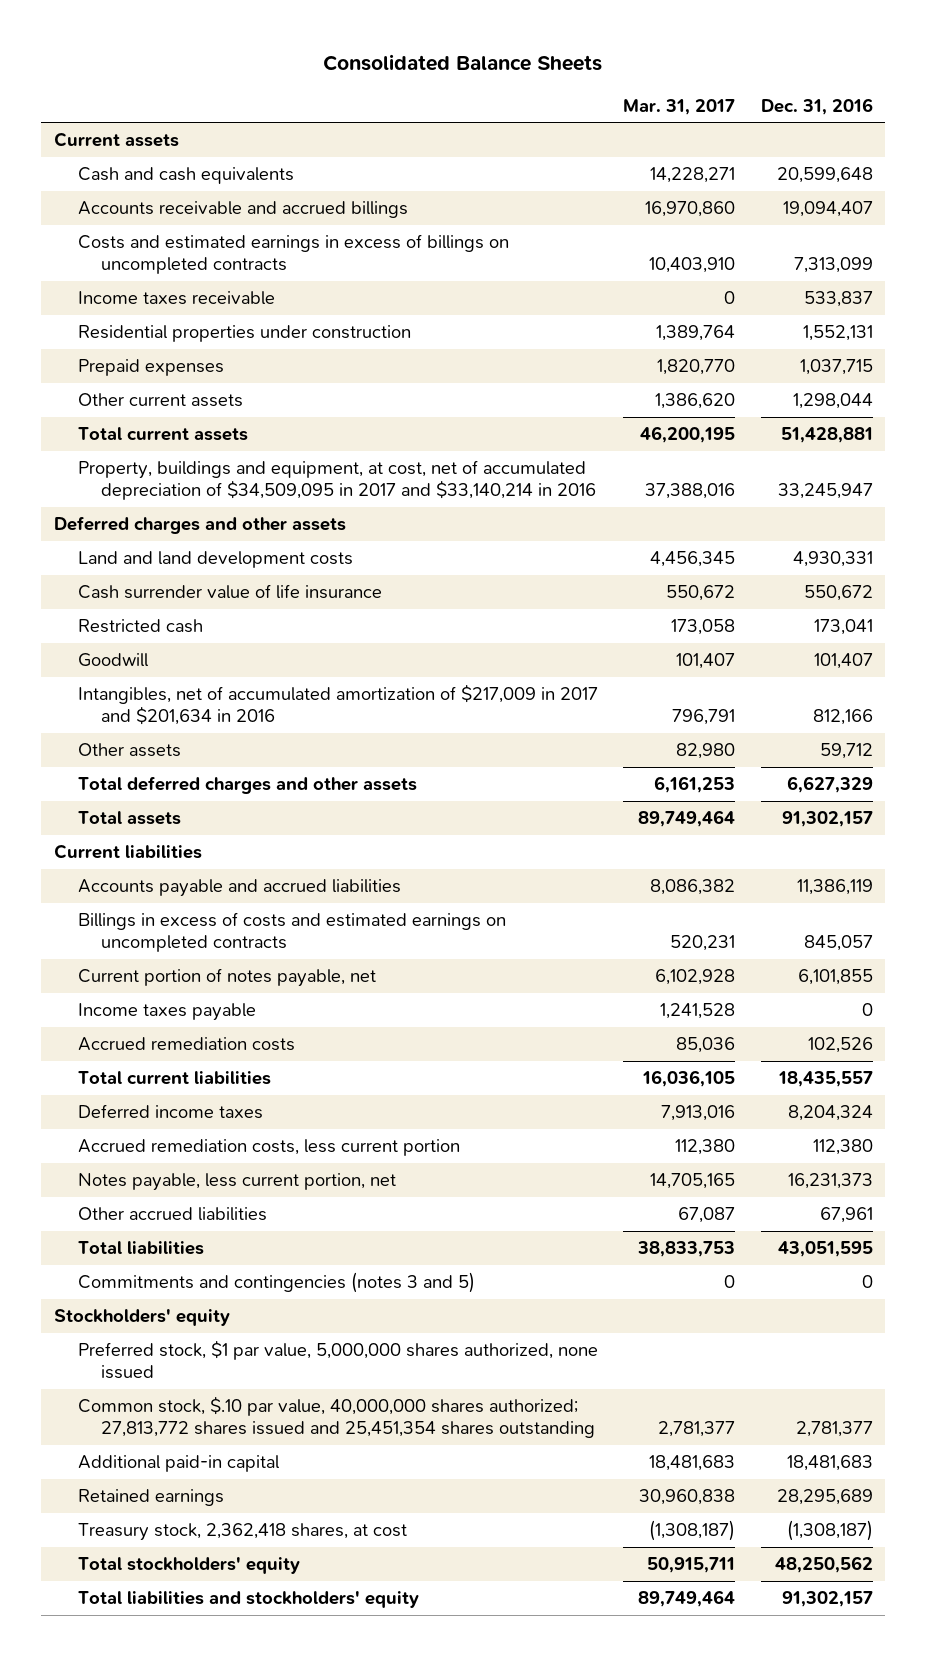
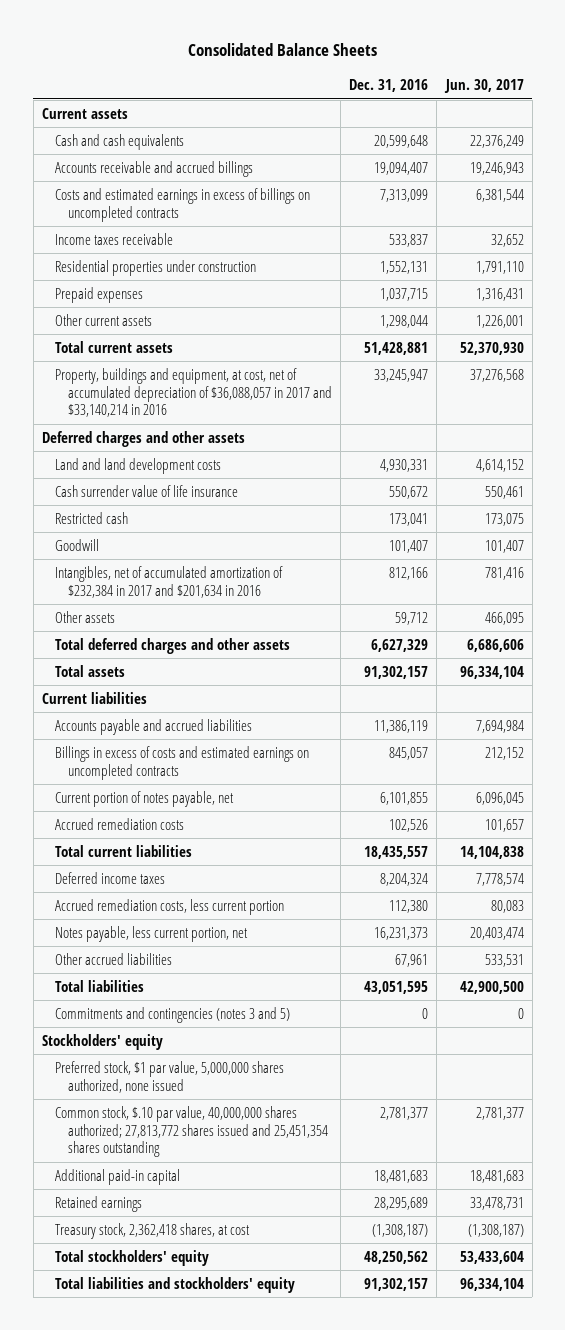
[623,98,736,115] Mar. 31, 2017 -> none
none -> [443,79,524,94] Jun. 30, 2017
[77,460,597,500] Property, buildings and equipment, at cost, net of accumulated depreciation of $34,509,095 in 2017 and $33,140,214 in 2016 -> [54,368,333,418] Property, buildings and equipment, at cost, net of accumulated depreciation of $36,088,057 in 2017 and $33,140,214 in 2016
[77,684,598,725] Intangibles, net of accumulated amortization of $217,009 in 2017 and $201,634 in 2016 -> [54,566,283,598] Intangibles, net of accumulated amortization of $232,384 in 2017 and $201,634 in 2016
[77,1003,256,1022] Income taxes payable -> none

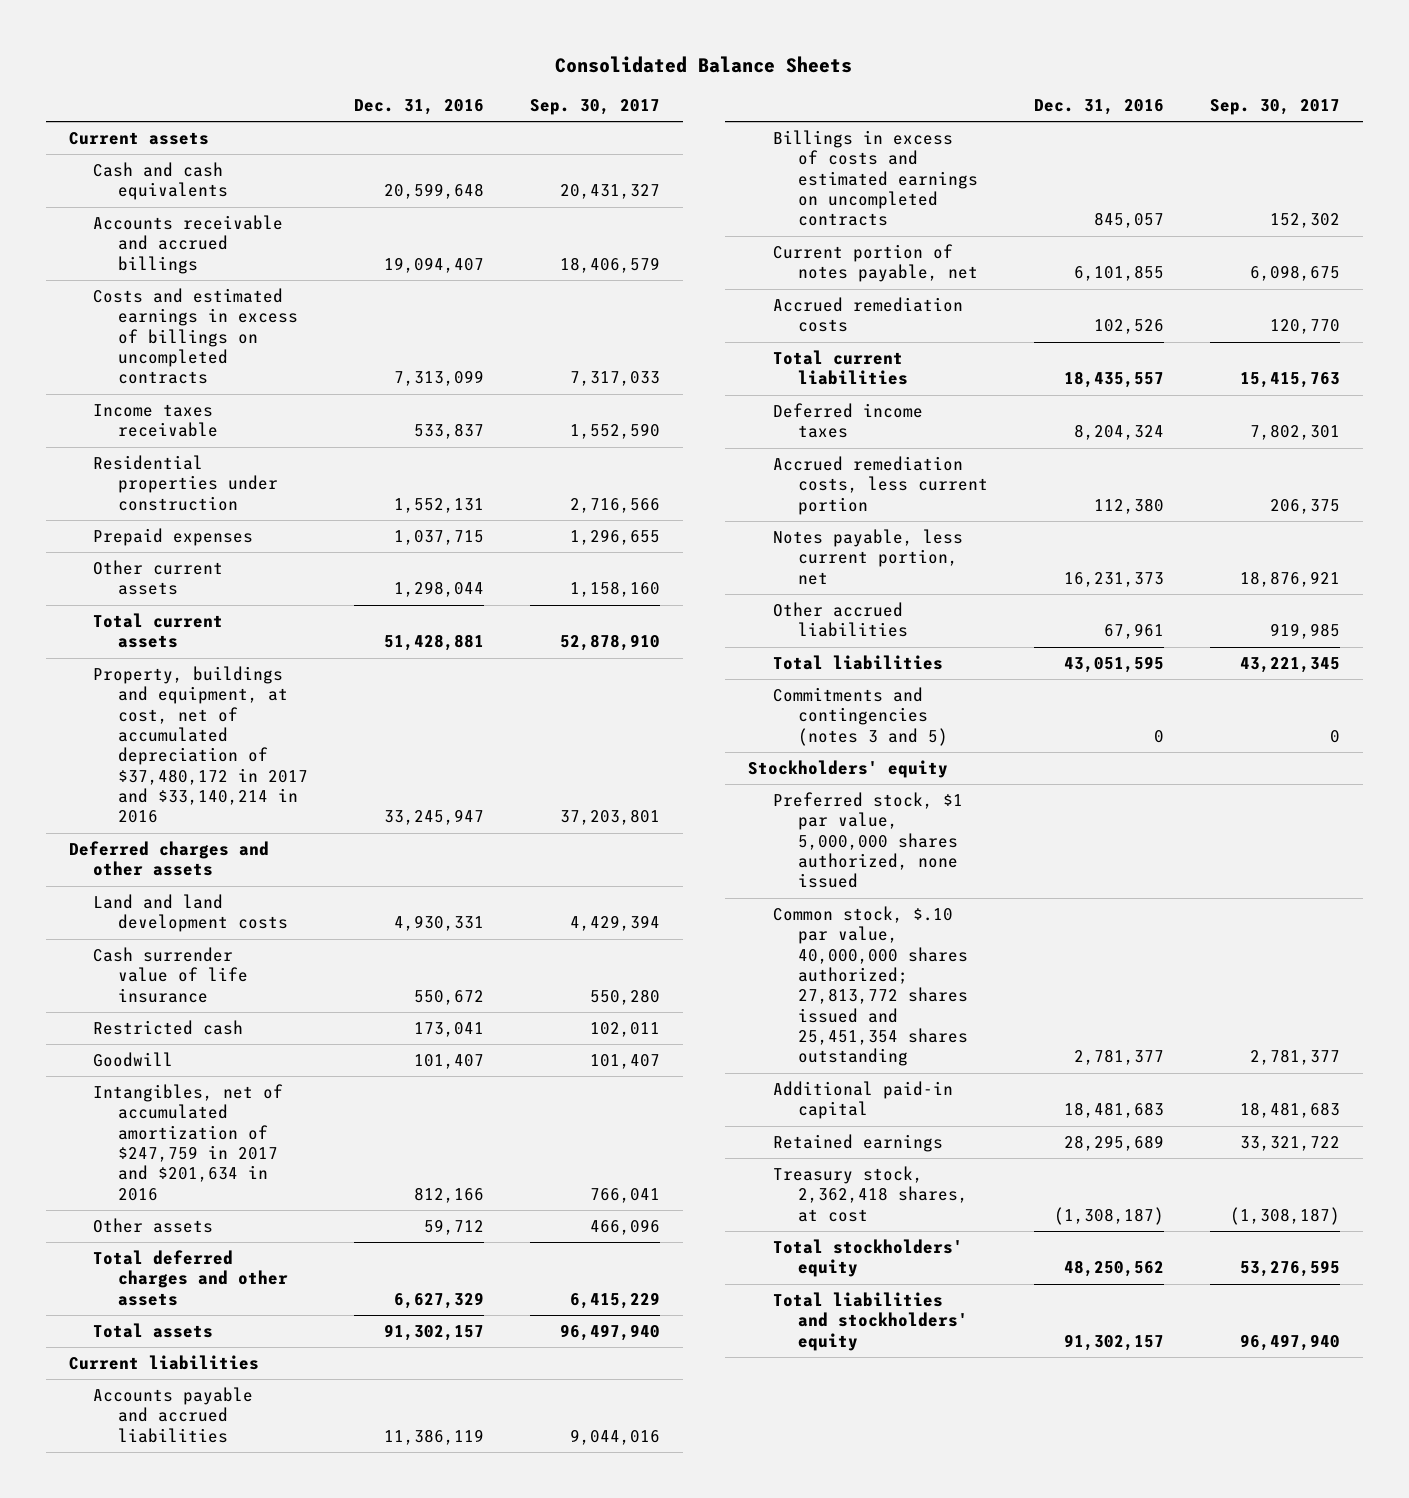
[443,79,524,94] Jun. 30, 2017 -> none
none -> [530,98,661,115] Sep. 30, 2017
[54,368,333,418] Property, buildings and equipment, at cost, net of accumulated depreciation of $36,088,057 in 2017 and $33,140,214 in 2016 -> [93,666,309,824] Property, buildings and equipment, at cost, net of accumulated depreciation of $37,480,172 in 2017 and $33,140,214 in 2016
[54,566,283,598] Intangibles, net of accumulated amortization of $232,384 in 2017 and $201,634 in 2016 -> [93,1084,284,1201] Intangibles, net of accumulated amortization of $247,759 in 2017 and $201,634 in 2016

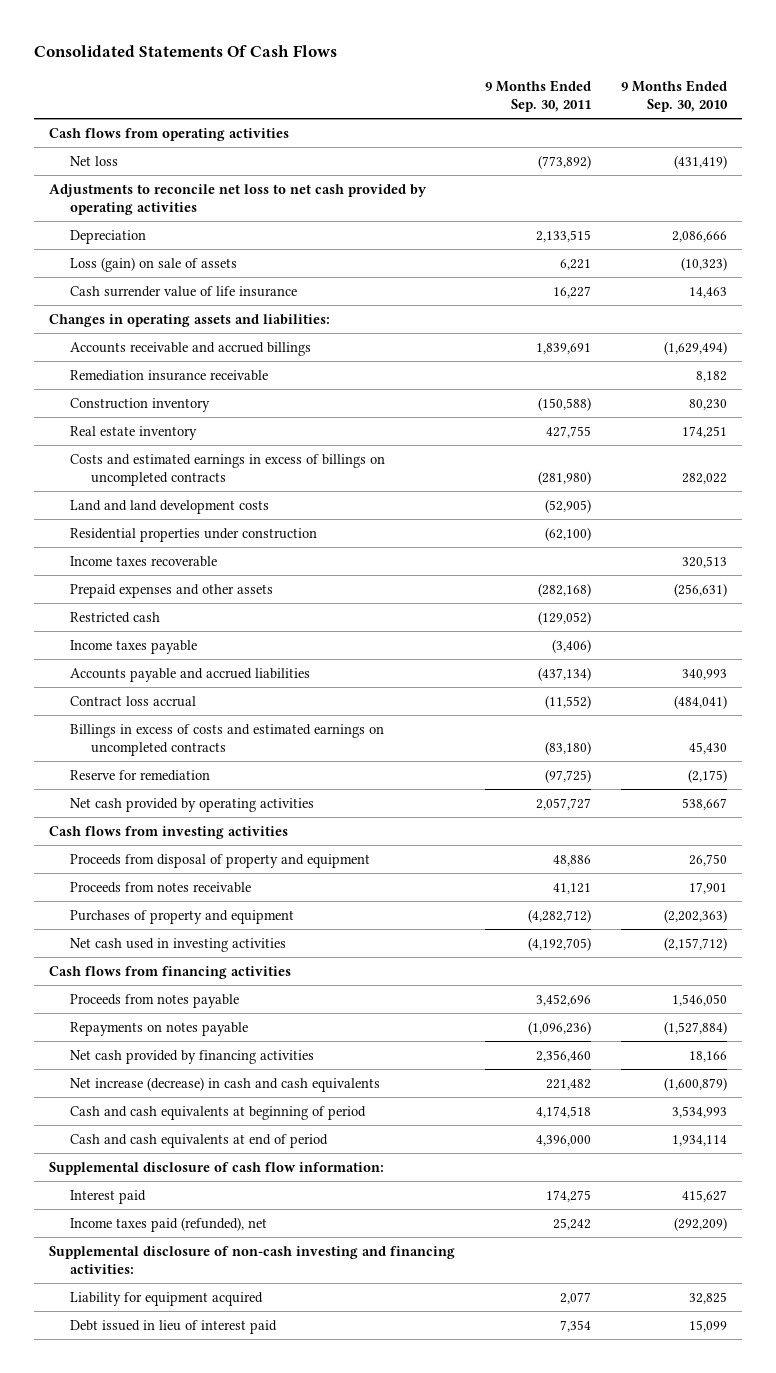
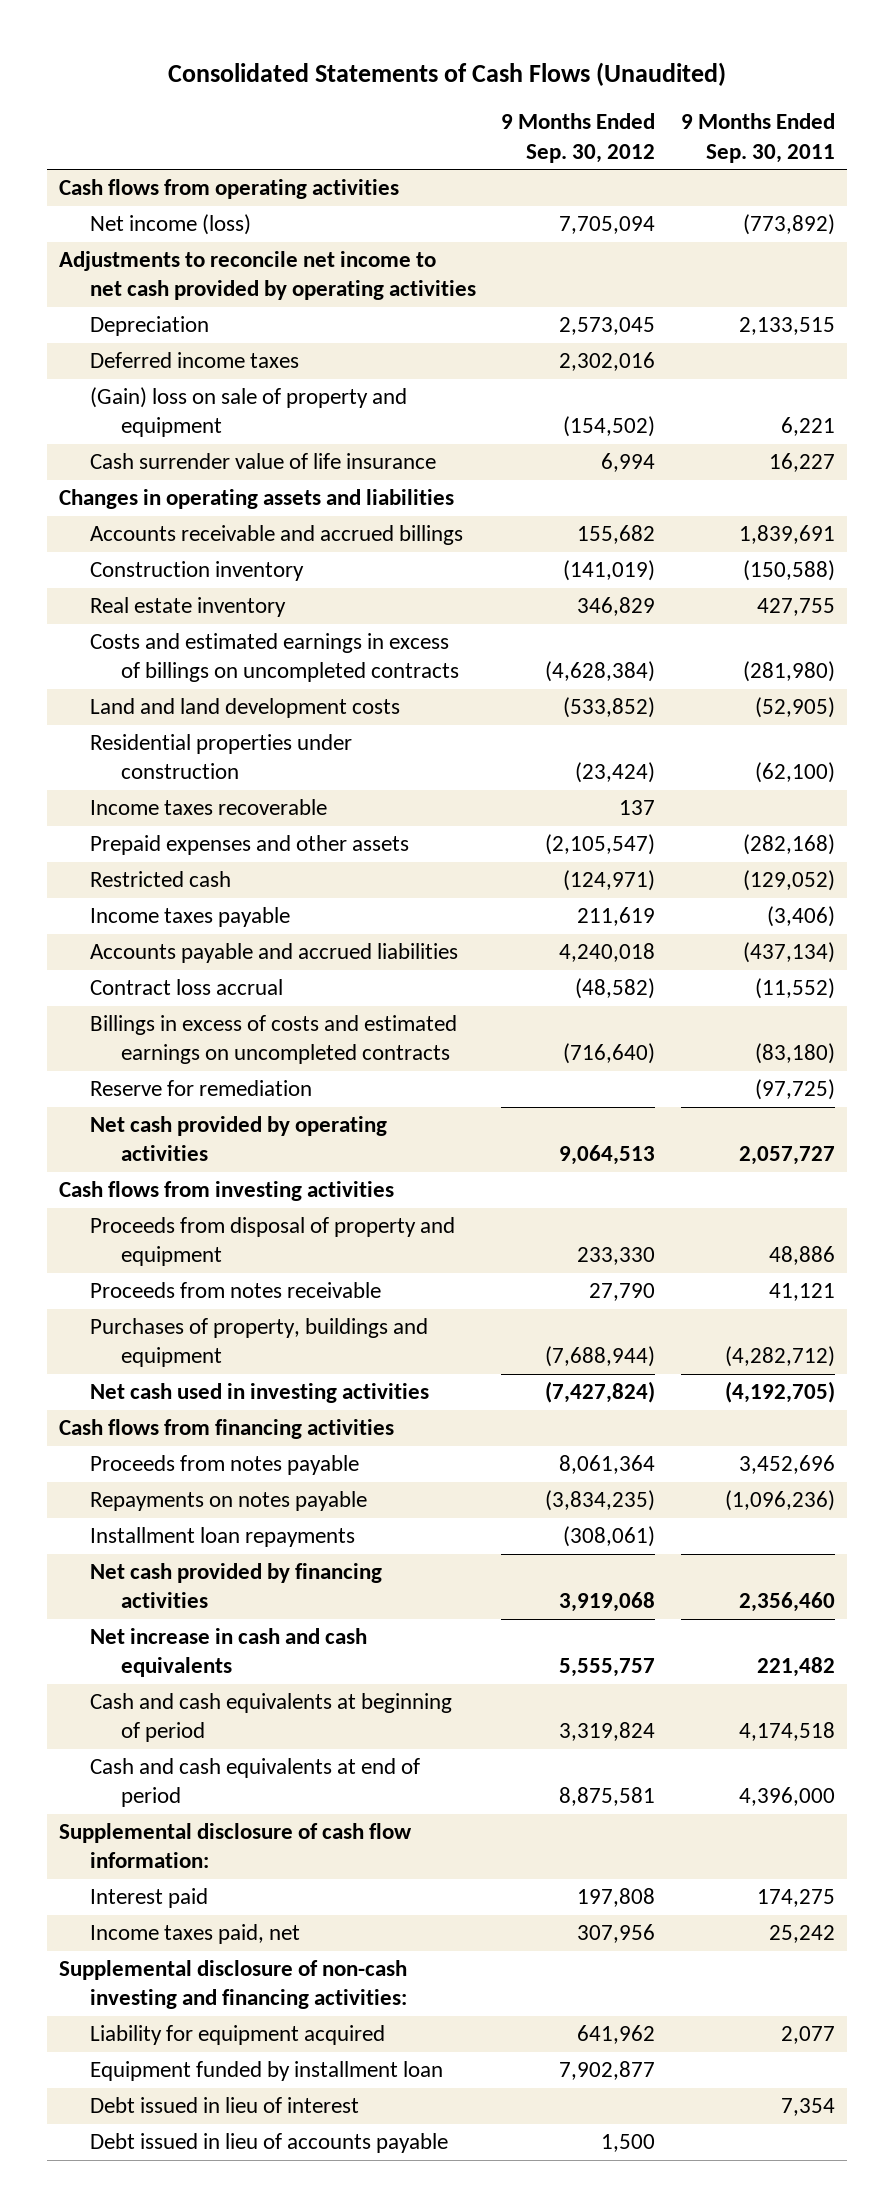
[34,45,338,58] Consolidated Statements Of Cash Flows -> [168,61,727,86] Consolidated Statements of Cash Flows (Unaudited)
[620,79,728,113] 9 Months Ended Sep. 30, 2010 -> none
none -> [501,113,656,163] 9 Months Ended Sep. 30, 2012
[69,155,118,166] Net loss -> [90,214,252,236] Net income (loss)
[49,183,428,216] Adjustments to reconcile net loss to net cash provided by operating activities -> [59,251,477,301] Adjustments to reconcile net income to net cash provided by operating activities
none -> [90,352,300,369] Deferred income taxes
[69,256,237,272] Loss (gain) on sale of assets -> [90,387,408,438] (Gain) loss on sale of property and equipment
[49,313,331,327] Changes in operating assets and liabilities: -> [59,489,455,510] Changes in operating assets and liabilities
[69,369,268,381] Remediation insurance receivable -> none
[69,909,294,924] Purchases of property and equipment -> [90,1318,429,1368] Purchases of property, buildings and equipment
none -> [90,1527,356,1548] Installment loan repayments
[69,1076,380,1092] Net increase (decrease) in cash and cash equivalents -> [90,1628,368,1678] Net increase in cash and cash equivalents
[69,1216,267,1232] Income taxes paid (refunded), net -> [90,1924,301,1945] Income taxes paid, net
none -> [90,2061,444,2082] Equipment funded by installment loan
[69,1319,277,1334] Debt issued in lieu of interest paid -> [90,2097,360,2114] Debt issued in lieu of interest
none -> [90,2133,449,2154] Debt issued in lieu of accounts payable

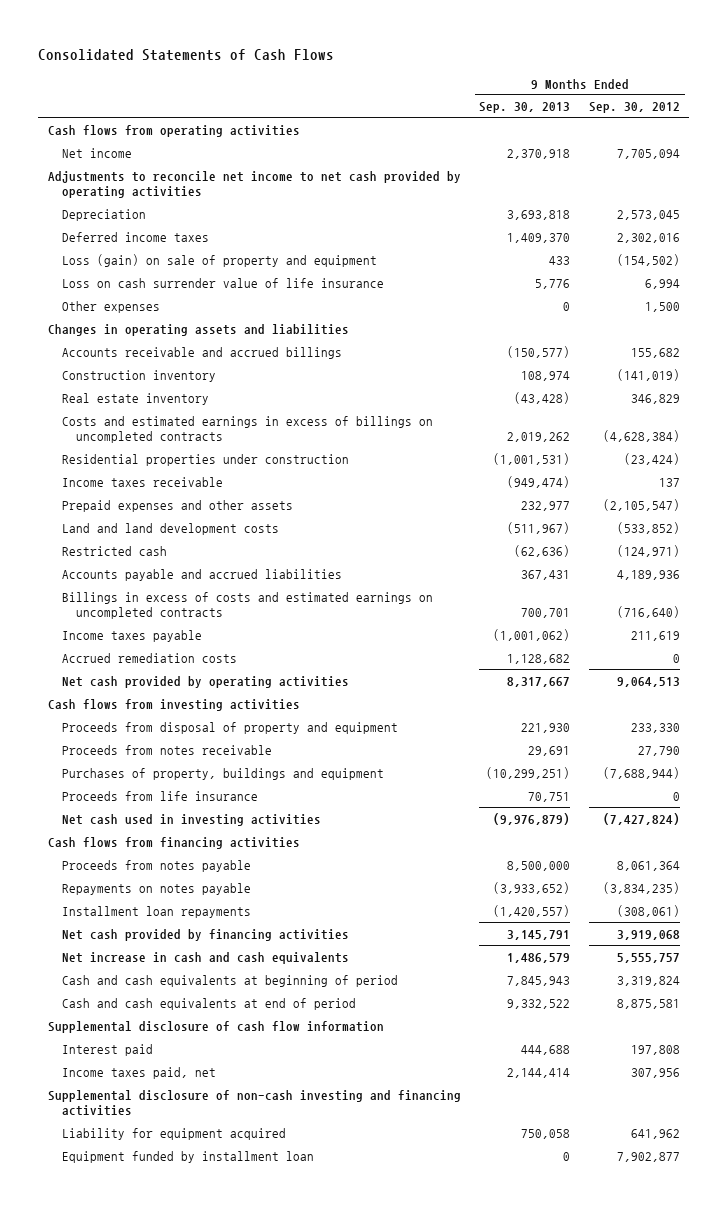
[168,61,727,86] Consolidated Statements of Cash Flows (Unaudited) -> [38,48,335,61] Consolidated Statements of Cash Flows
[680,113,835,163] 9 Months Ended Sep. 30, 2011 -> none
none -> [479,102,571,114] Sep. 30, 2013
[90,214,252,236] Net income (loss) -> [62,147,133,158] Net income
[90,387,408,438] (Gain) loss on sale of property and equipment -> [62,253,378,267] Loss (gain) on sale of property and equipment
[90,453,437,470] Cash surrender value of life insurance -> [62,277,385,288] Loss on cash surrender value of life insurance
none -> [62,300,161,313] Other expenses
[90,799,328,816] Income taxes recoverable -> [62,476,224,487] Income taxes receivable
[90,698,401,719] Land and land development costs -> [62,522,280,535] Land and land development costs
[90,979,284,996] Contract loss accrual -> none
[559,943,656,963] 4,240,018 -> [617,569,681,580] 4,189,936
[90,1080,313,1097] Reserve for remediation -> none
[90,907,291,928] Income taxes payable -> [62,629,203,642] Income taxes payable
none -> [62,652,238,663] Accrued remediation costs
none -> [62,790,259,801] Proceeds from life insurance
[59,1823,413,1869] Supplemental disclosure of cash flow information: -> [47,1020,384,1033] Supplemental disclosure of cash flow information
[59,1960,408,2010] Supplemental disclosure of non-cash investing and financing activities: -> [47,1089,461,1117] Supplemental disclosure of non-cash investing and financing activities
[90,2097,360,2114] Debt issued in lieu of interest -> none
[90,2133,449,2154] Debt issued in lieu of accounts payable -> none

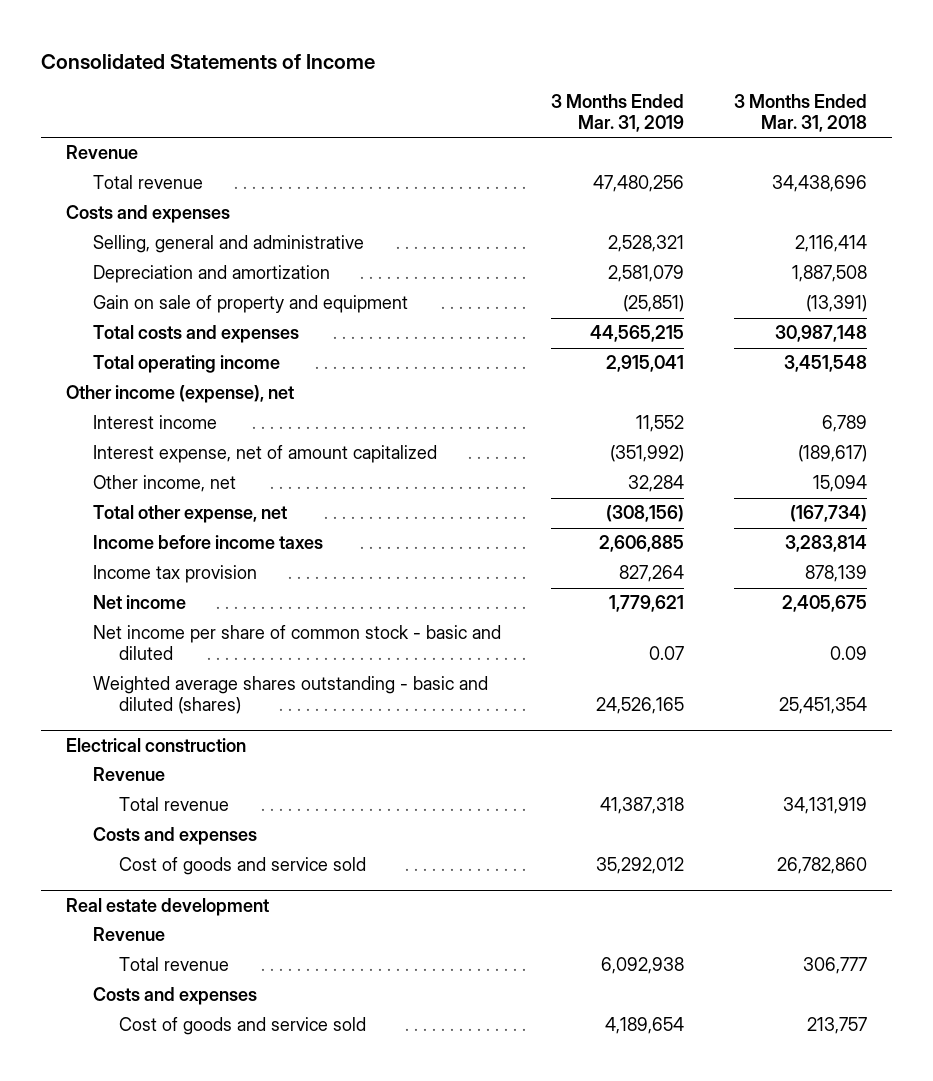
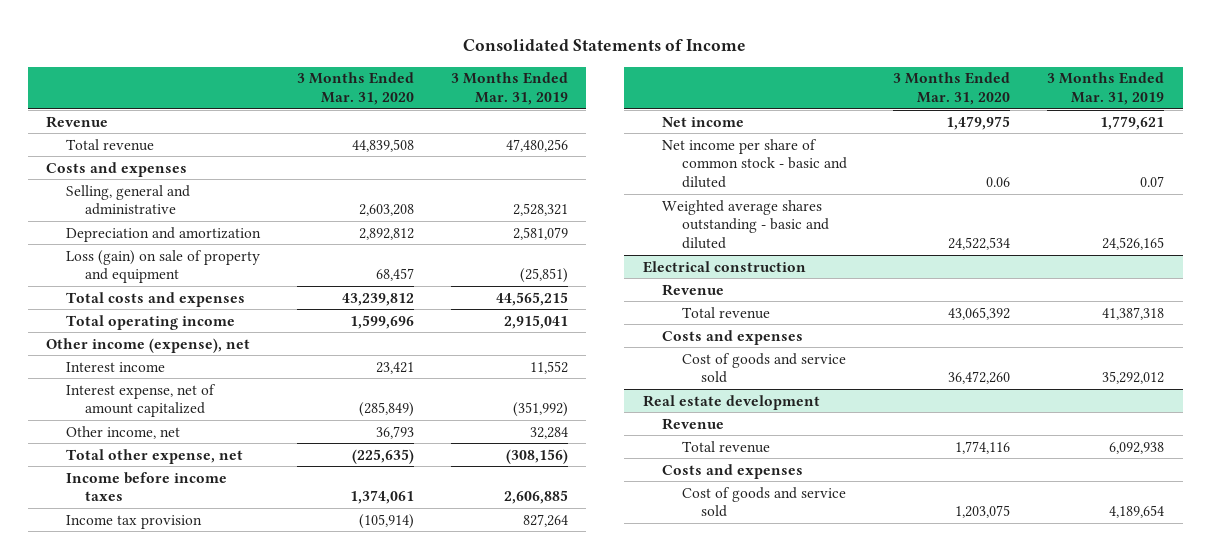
[733,94,867,133] 3 Months Ended Mar. 31, 2018 -> none
none -> [296,72,414,105] 3 Months Ended Mar. 31, 2020
[92,295,408,314] Gain on sale of property and equipment -> [65,249,260,284] Loss (gain) on sale of property and equipment
[92,676,488,715] Weighted average shares outstanding - basic and diluted (shares) -> [662,199,829,249] Weighted average shares outstanding - basic and diluted

